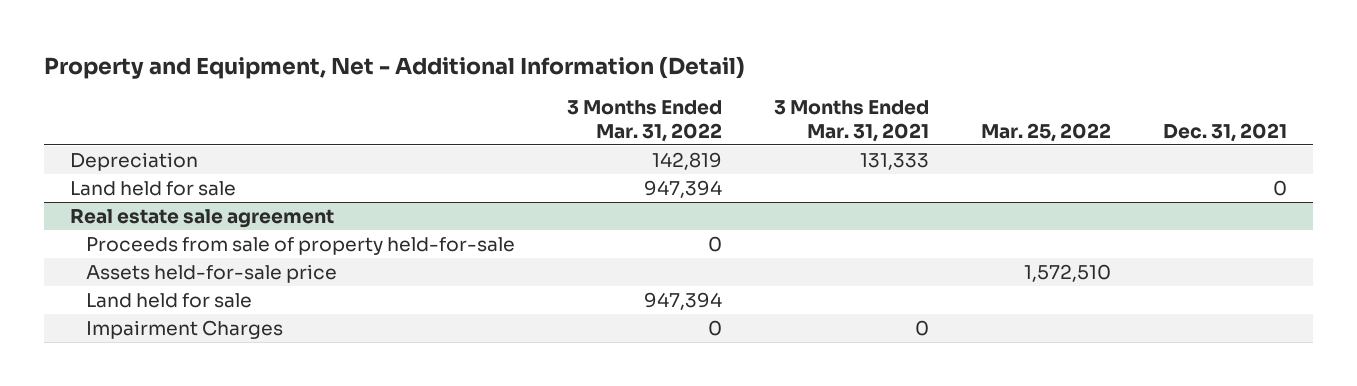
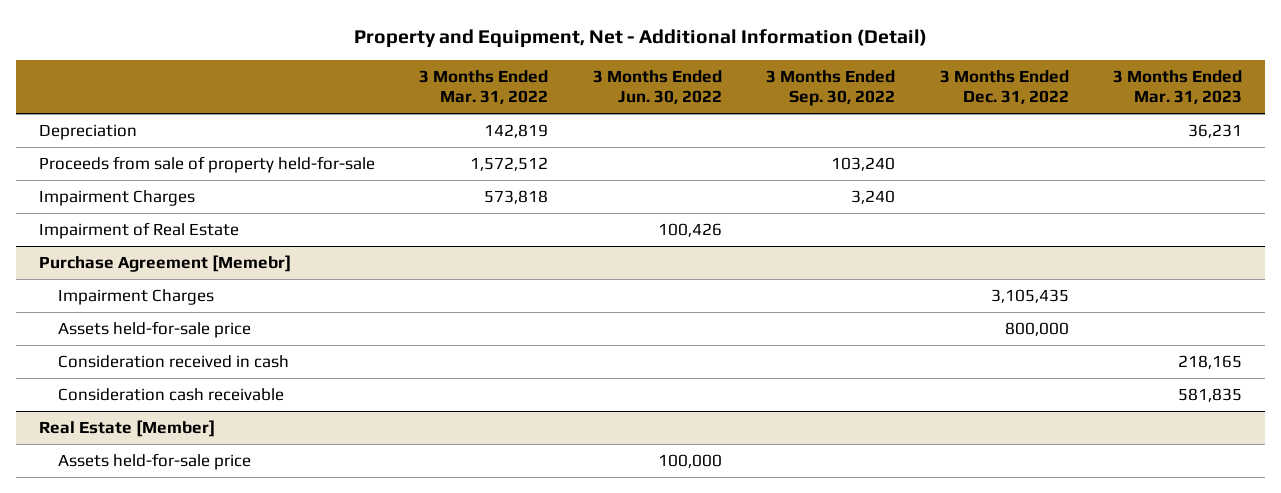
[773,100,929,142] 3 Months Ended Mar. 31, 2021 -> none
[980,122,1111,142] Mar. 25, 2022 -> none
[1162,122,1287,142] Dec. 31, 2021 -> none
none -> [592,70,722,105] 3 Months Ended Jun. 30, 2022
none -> [766,70,896,107] 3 Months Ended Sep. 30, 2022
none -> [939,70,1069,105] 3 Months Ended Dec. 31, 2022
none -> [1113,70,1243,105] 3 Months Ended Mar. 31, 2023
[70,181,237,197] Land held for sale -> none
[86,237,516,256] Proceeds from sale of property held-for-sale -> none
none -> [38,156,375,174] Proceeds from sale of property held-for-sale
none -> [38,190,195,207] Impairment Charges
none -> [38,222,239,240] Impairment of Real Estate
none -> [38,255,291,273] Purchase Agreement [Memebr]
none -> [58,289,215,306] Impairment Charges
none -> [58,321,252,339] Assets held-for-sale price
none -> [58,355,290,369] Consideration received in cash
none -> [58,388,285,402] Consideration cash receivable
[70,209,335,229] Real estate sale agreement -> [38,420,215,438] Real Estate [Member]
[86,293,253,309] Land held for sale -> none
[86,320,284,340] Impairment Charges -> none

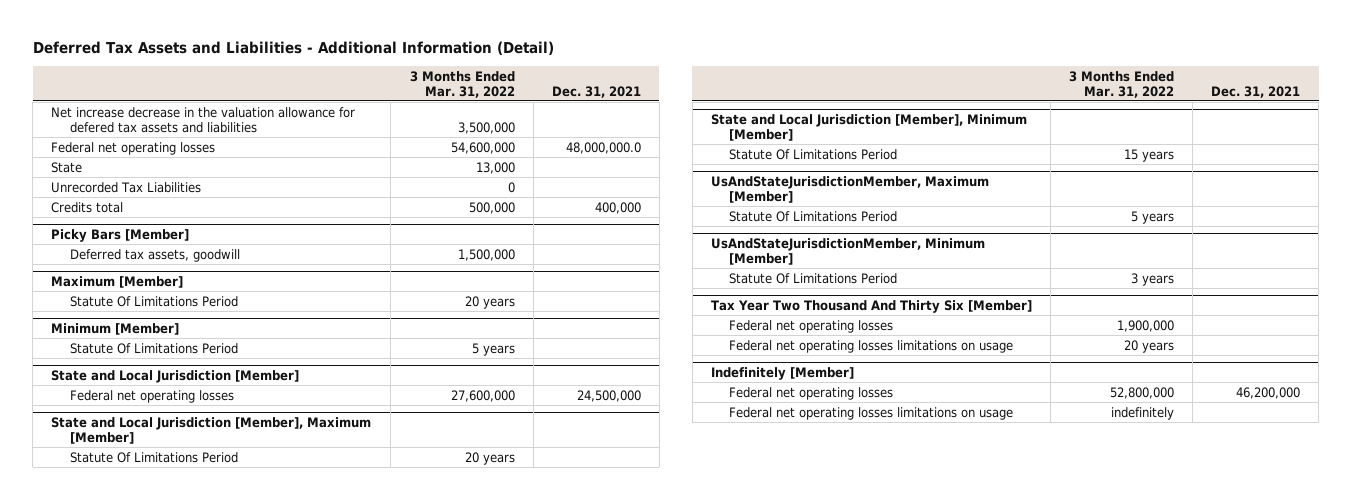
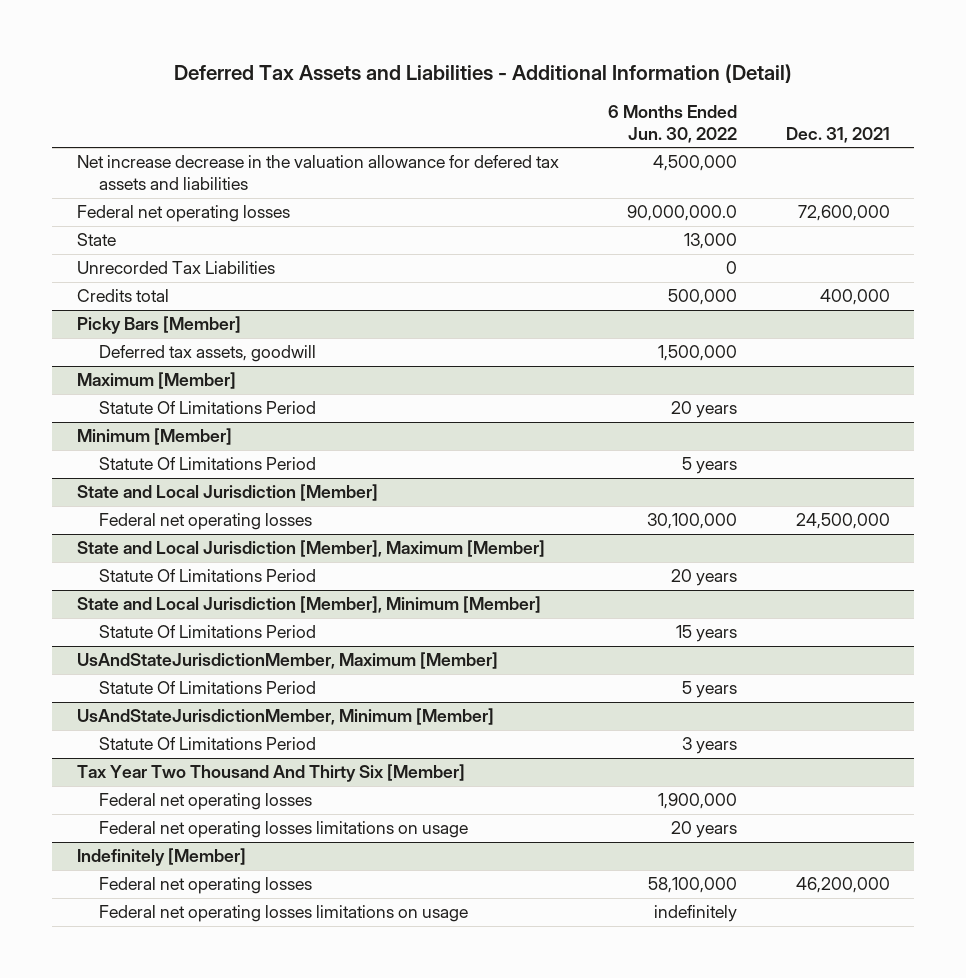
[409,70,515,98] 3 Months Ended Mar. 31, 2022 -> none
none -> [607,104,737,143] 6 Months Ended Jun. 30, 2022
[565,141,641,154] 48,000,000.0 -> [797,205,890,222] 72,600,000

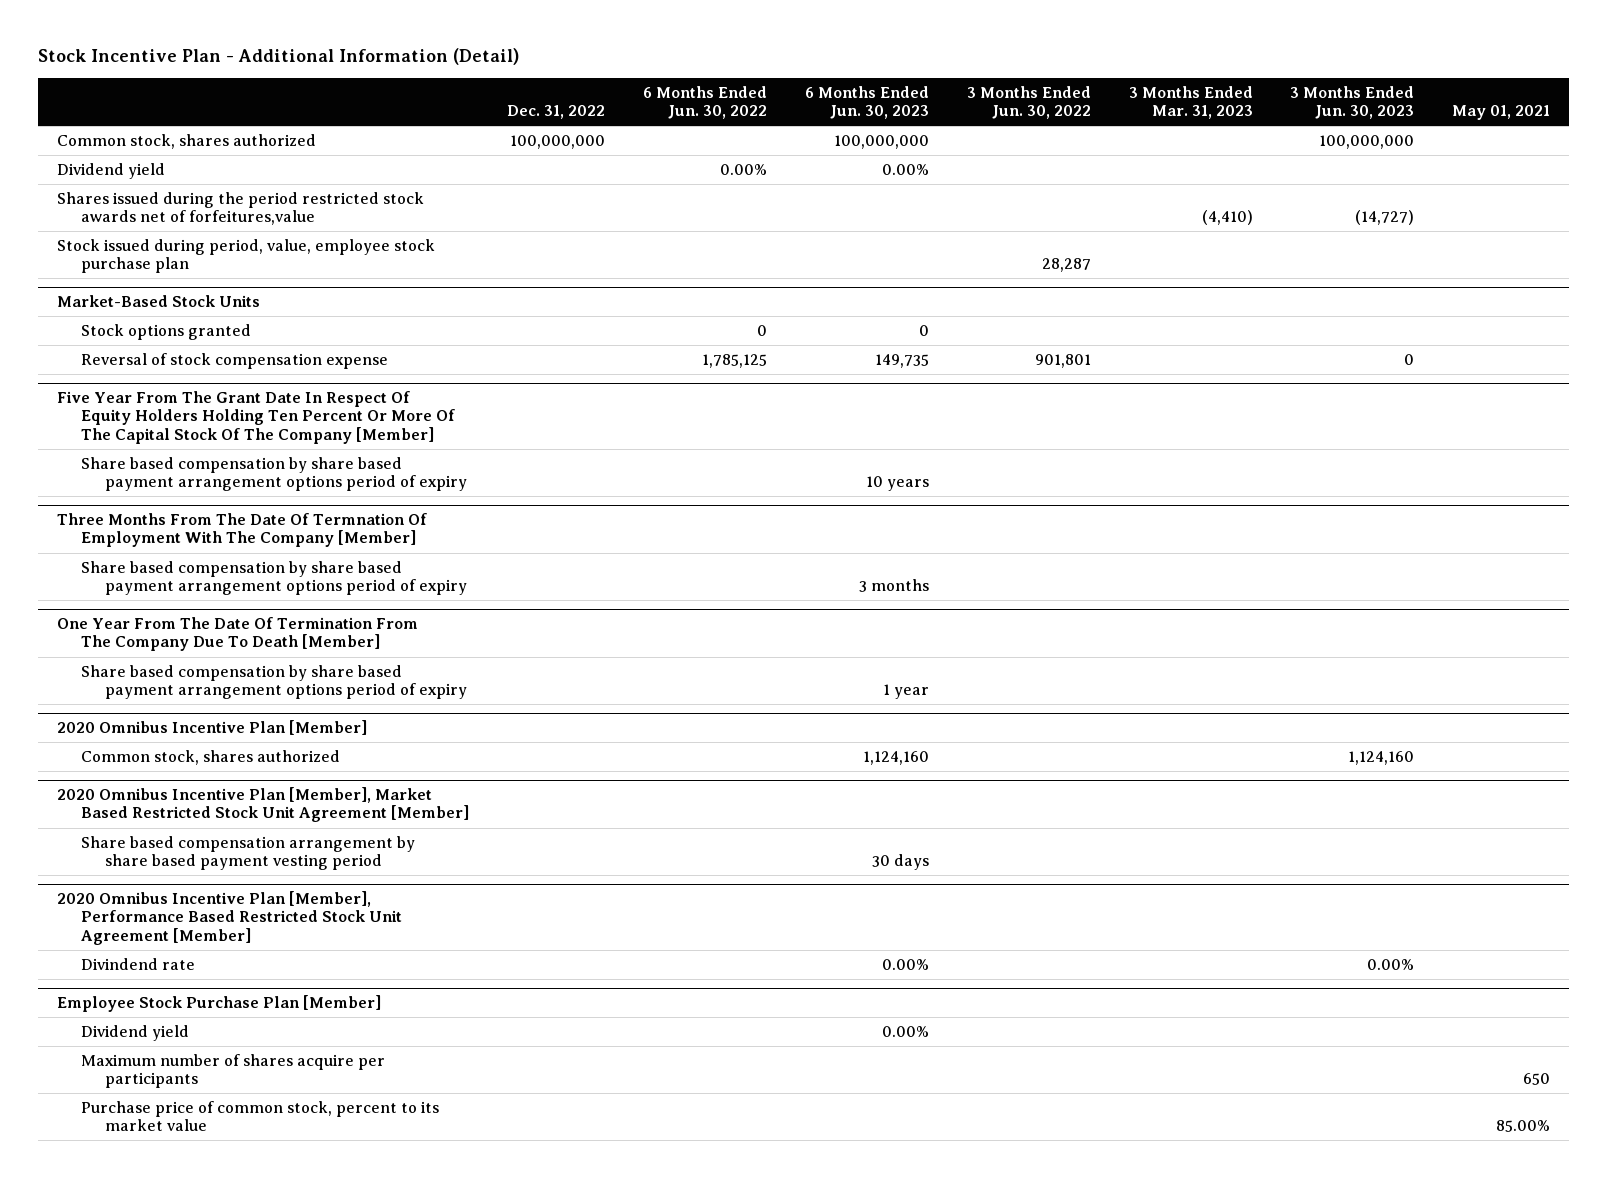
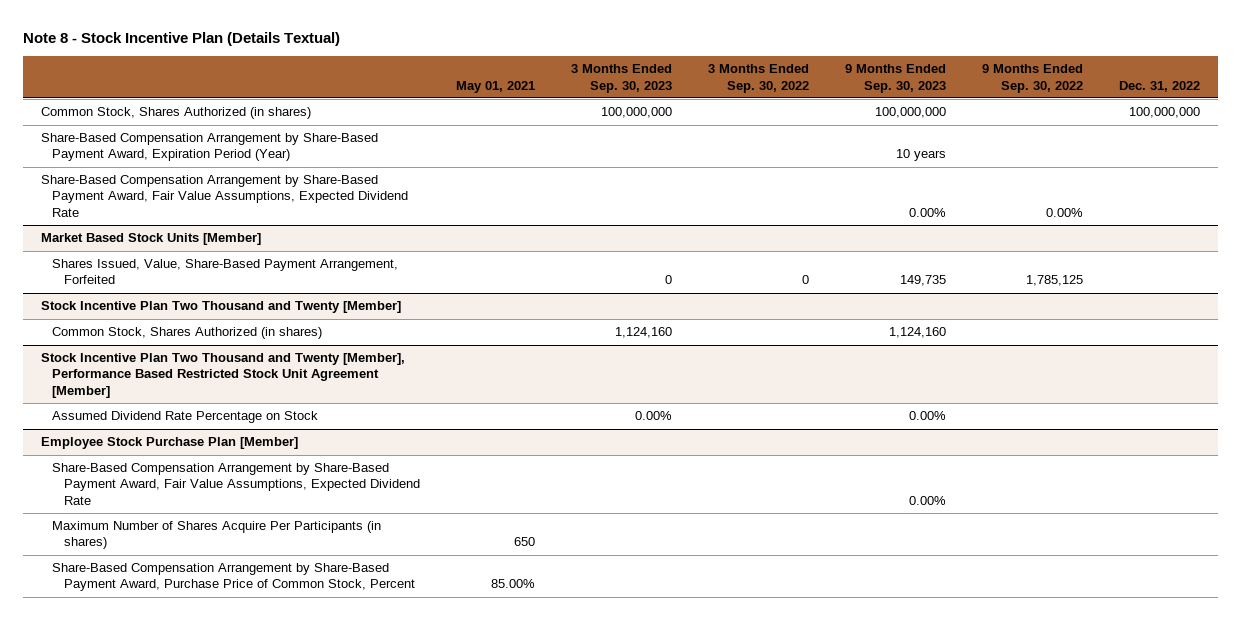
[37,48,519,66] Stock Incentive Plan - Additional Information (Detail) -> [23,32,341,47] Note 8 - Stock Incentive Plan (Details Textual)
[642,86,767,120] 6 Months Ended Jun. 30, 2022 -> none
[804,86,929,120] 6 Months Ended Jun. 30, 2023 -> none
[966,86,1091,120] 3 Months Ended Jun. 30, 2022 -> none
[1128,86,1253,120] 3 Months Ended Mar. 31, 2023 -> none
[1290,86,1415,120] 3 Months Ended Jun. 30, 2023 -> none
none -> [570,64,672,93] 3 Months Ended Sep. 30, 2023
none -> [707,64,809,93] 3 Months Ended Sep. 30, 2022
none -> [844,64,946,93] 9 Months Ended Sep. 30, 2023
none -> [982,64,1084,93] 9 Months Ended Sep. 30, 2022
[56,192,424,226] Shares issued during the period restricted stock awards net of forfeitures,value -> none
[56,239,435,274] Stock issued during period, value, employee stock purchase plan -> none
[80,324,251,341] Stock options granted -> none
[80,353,388,370] Reversal of stock compensation expense -> none
[56,391,455,444] Five Year From The Grant Date In Respect Of Equity Holders Holding Ten Percent Or More Of The Capital Stock Of The Company [Member] -> none
[80,457,468,492] Share based compensation by share based payment arrangement options period of expiry -> none
[56,513,427,548] Three Months From The Date Of Termnation Of Employment With The Company [Member] -> none
[80,561,468,596] Share based compensation by share based payment arrangement options period of expiry -> none
[56,617,418,652] One Year From The Date Of Termination From The Company Due To Death [Member] -> none
[80,665,468,700] Share based compensation by share based payment arrangement options period of expiry -> none
[56,787,469,823] 2020 Omnibus Incentive Plan [Member], Market Based Restricted Stock Unit Agreement [Member] -> none
[80,836,415,871] Share based compensation arrangement by share based payment vesting period -> none
[56,134,316,150] Common stock, shares authorized -> [41,107,312,120] Common Stock, Shares Authorized (in shares)
none -> [41,133,379,162] Share-Based Compensation Arrangement by Share-Based Payment Award, Expiration Period (Year)
[56,163,165,180] Dividend yield -> [41,175,409,217] Share-Based Compensation Arrangement by Share-Based Payment Award, Fair Value Assumptions, Expected Dividend Rate
[56,295,260,308] Market-Based Stock Units -> [41,233,262,246] Market Based Stock Units [Member]
none -> [52,259,399,285] Shares Issued, Value, Share-Based Payment Arrangement, Forfeited
[56,720,367,736] 2020 Omnibus Incentive Plan [Member] -> [41,301,402,314] Stock Incentive Plan Two Thousand and Twenty [Member]
[80,750,340,766] Common stock, shares authorized -> [52,327,323,340] Common Stock, Shares Authorized (in shares)
[56,891,402,945] 2020 Omnibus Incentive Plan [Member], Performance Based Restricted Stock Unit Agreement [Member] -> [41,353,406,398] Stock Incentive Plan Two Thousand and Twenty [Member], Performance Based Restricted Stock Unit Agreement [Member]
[80,958,195,971] Divindend rate -> [52,411,319,424] Assumed Dividend Rate Percentage on Stock
[80,1025,189,1042] Dividend yield -> [52,463,420,505] Share-Based Compensation Arrangement by Share-Based Payment Award, Fair Value Assumptions, Expected Dividend Rate
[80,1054,385,1089] Maximum number of shares acquire per participants -> [52,521,382,550] Maximum Number of Shares Acquire Per Participants (in shares)
[80,1101,439,1132] Purchase price of common stock, percent to its market value -> [52,563,415,592] Share-Based Compensation Arrangement by Share-Based Payment Award, Purchase Price of Common Stock, Percent

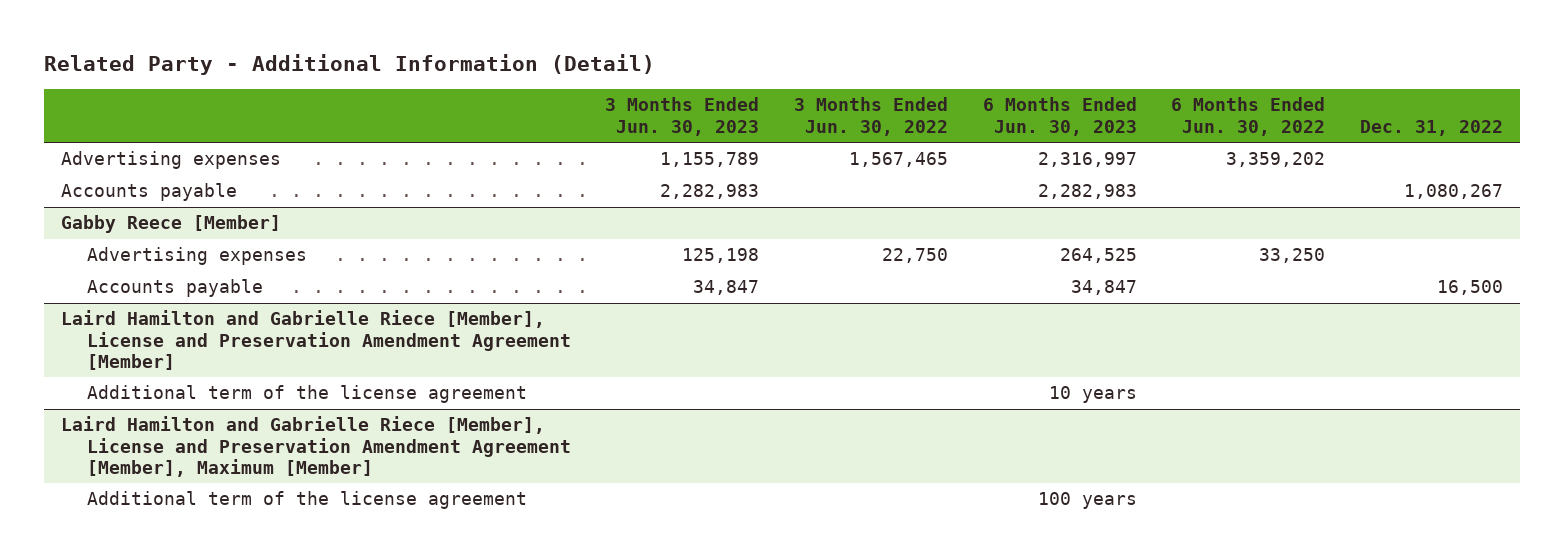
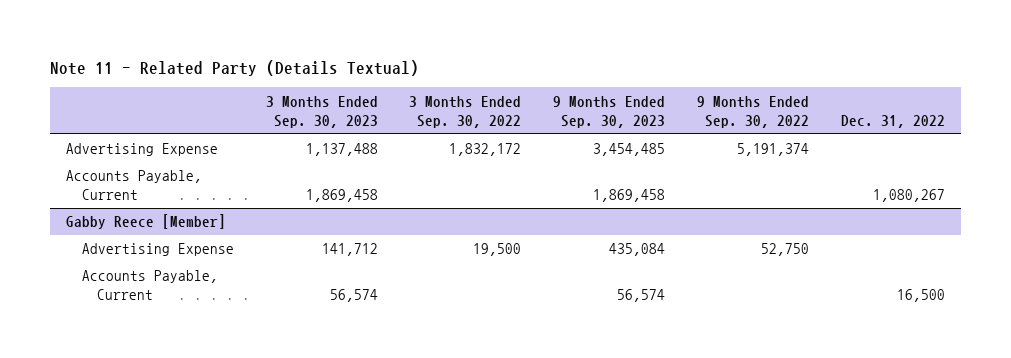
[43,54,655,76] Related Party - Additional Information (Detail) -> [50,59,420,76] Note 11 - Related Party (Details Textual)
[605,97,760,136] 3 Months Ended Jun. 30, 2023 -> none
[793,97,948,136] 3 Months Ended Jun. 30, 2022 -> none
[982,97,1137,136] 6 Months Ended Jun. 30, 2023 -> none
[1171,97,1326,136] 6 Months Ended Jun. 30, 2022 -> none
none -> [265,95,378,128] 3 Months Ended Sep. 30, 2023
none -> [409,95,522,128] 3 Months Ended Sep. 30, 2022
none -> [553,95,666,128] 9 Months Ended Sep. 30, 2023
none -> [697,95,810,128] 9 Months Ended Sep. 30, 2022
[61,151,282,170] Advertising expenses -> [66,143,219,157] Advertising Expense
[61,183,238,202] Accounts payable -> [66,170,203,201] Accounts Payable, Current
[61,310,571,370] Laird Hamilton and Gabrielle Riece [Member], License and Preservation Amendment Agreement [Member] -> none
[86,385,527,404] Additional term of the license agreement -> none
[61,416,571,477] Laird Hamilton and Gabrielle Riece [Member], License and Preservation Amendment Agreement [Member], Maximum [Member] -> none
[86,491,527,510] Additional term of the license agreement -> none
[86,247,307,266] Advertising expenses -> [81,243,234,257] Advertising Expense
[86,279,263,298] Accounts payable -> [81,270,218,301] Accounts Payable, Current

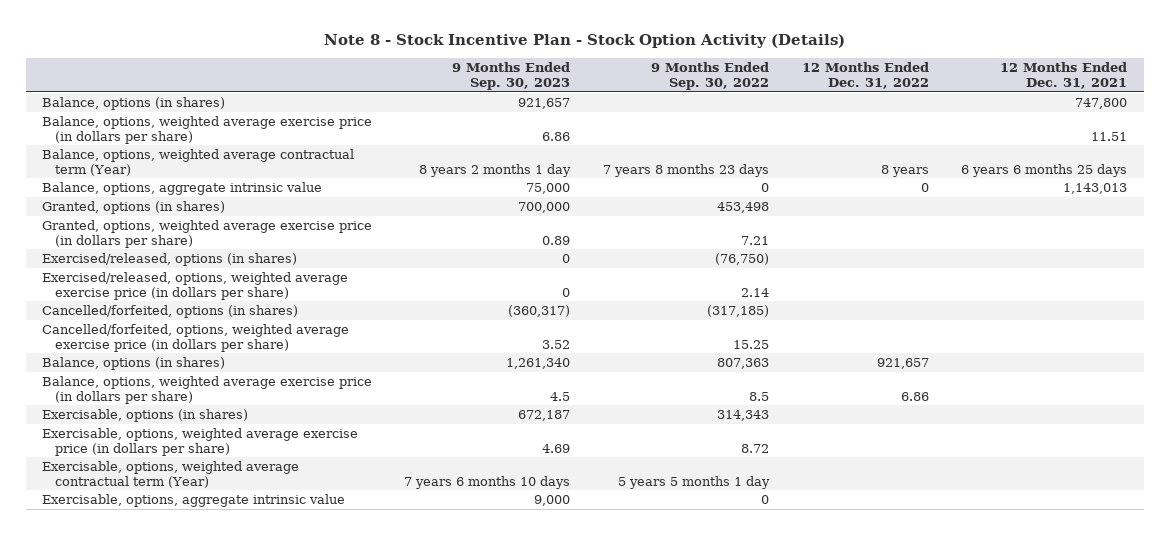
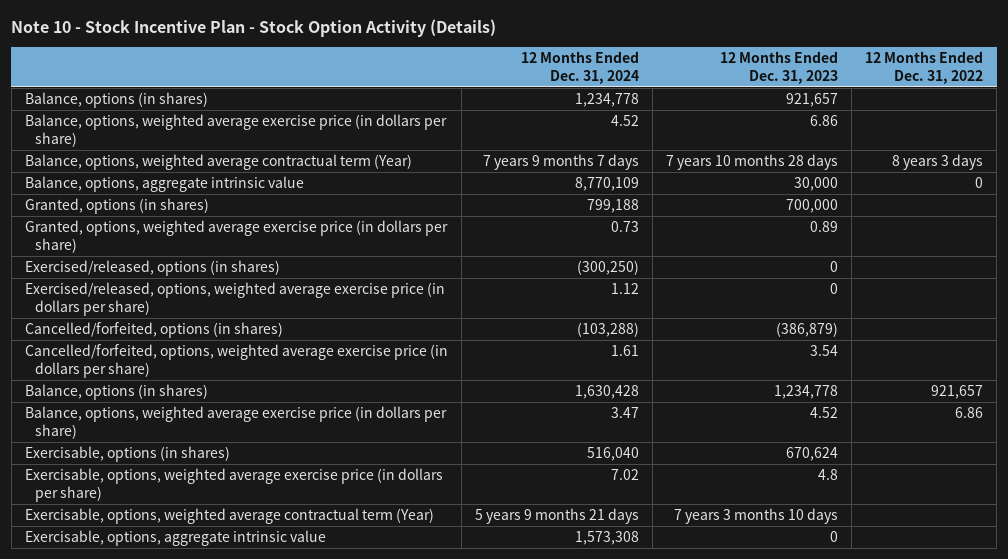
[323,34,845,49] Note 8 - Stock Incentive Plan - Stock Option Activity (Details) -> [11,18,497,37] Note 10 - Stock Incentive Plan - Stock Option Activity (Details)
[452,62,571,90] 9 Months Ended Sep. 30, 2023 -> none
[651,62,770,90] 9 Months Ended Sep. 30, 2022 -> none
[1000,62,1128,89] 12 Months Ended Dec. 31, 2021 -> none
none -> [520,50,639,84] 12 Months Ended Dec. 31, 2024
none -> [719,50,838,84] 12 Months Ended Dec. 31, 2023
[880,164,929,177] 8 years -> [891,154,983,171] 8 years 3 days

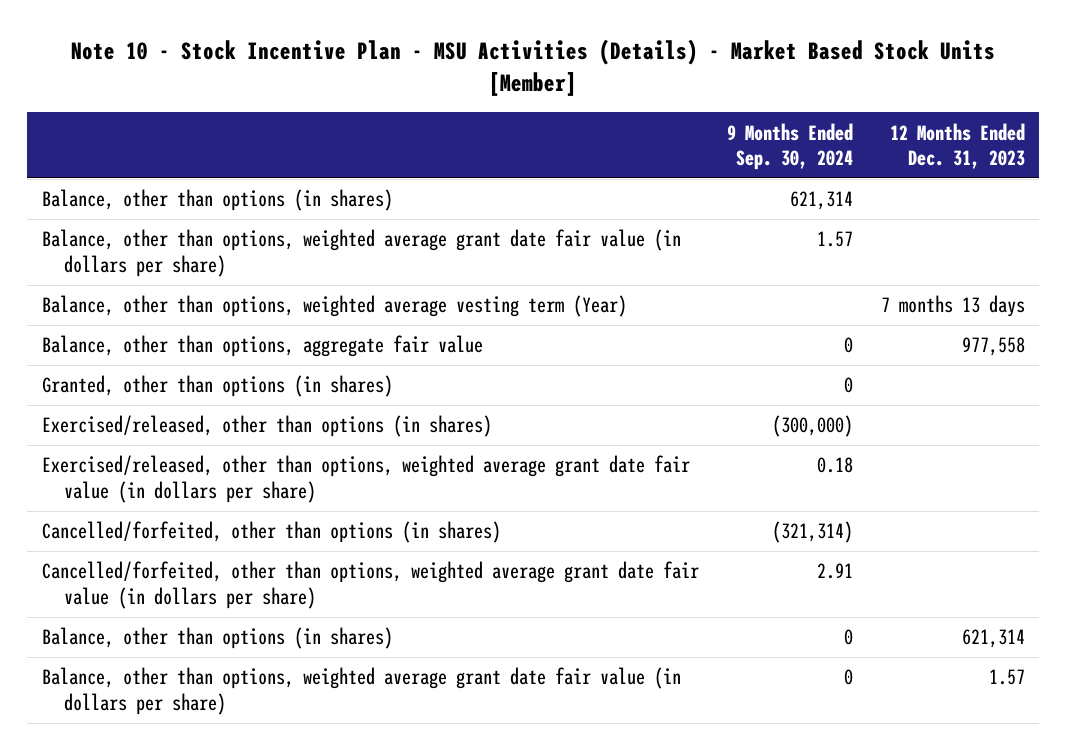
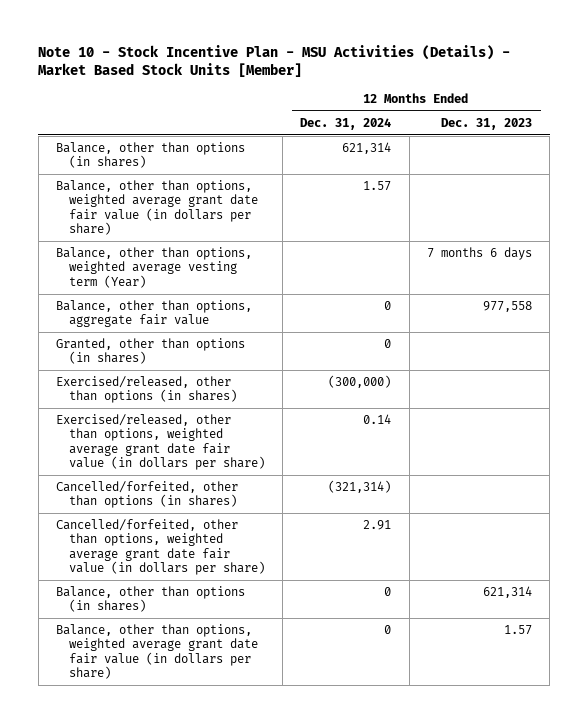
[726,122,853,170] 9 Months Ended Sep. 30, 2024 -> none
none -> [300,118,392,131] Dec. 31, 2024
[880,295,1025,318] 7 months 13 days -> [427,247,533,261] 7 months 6 days

